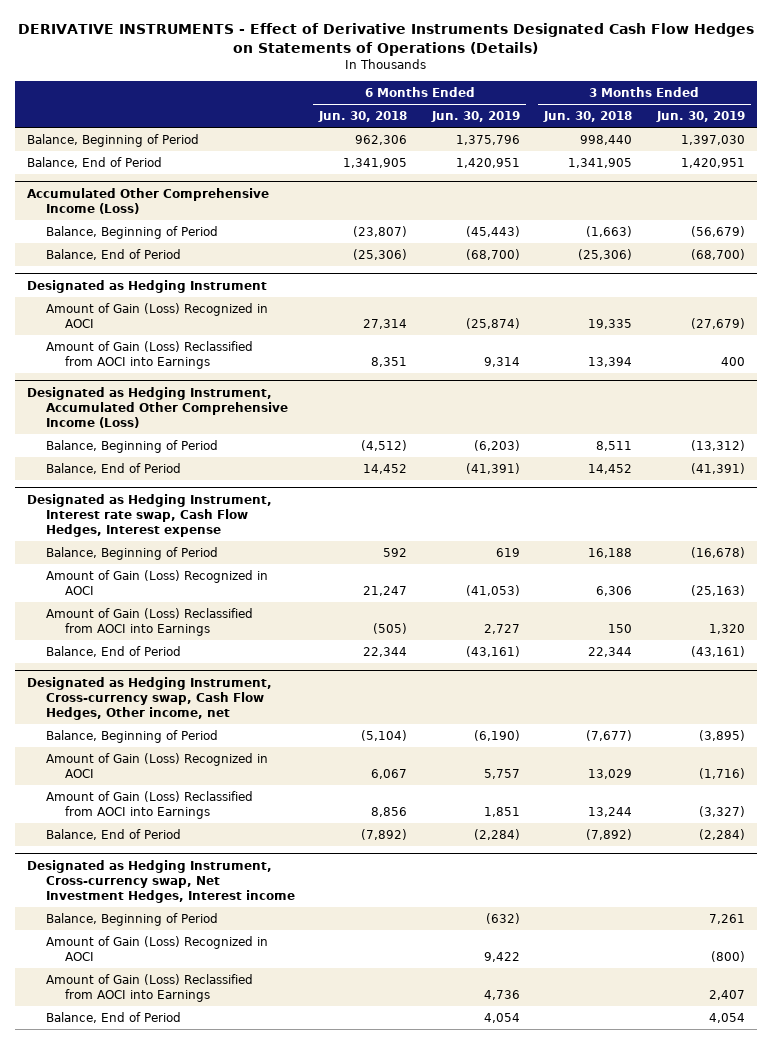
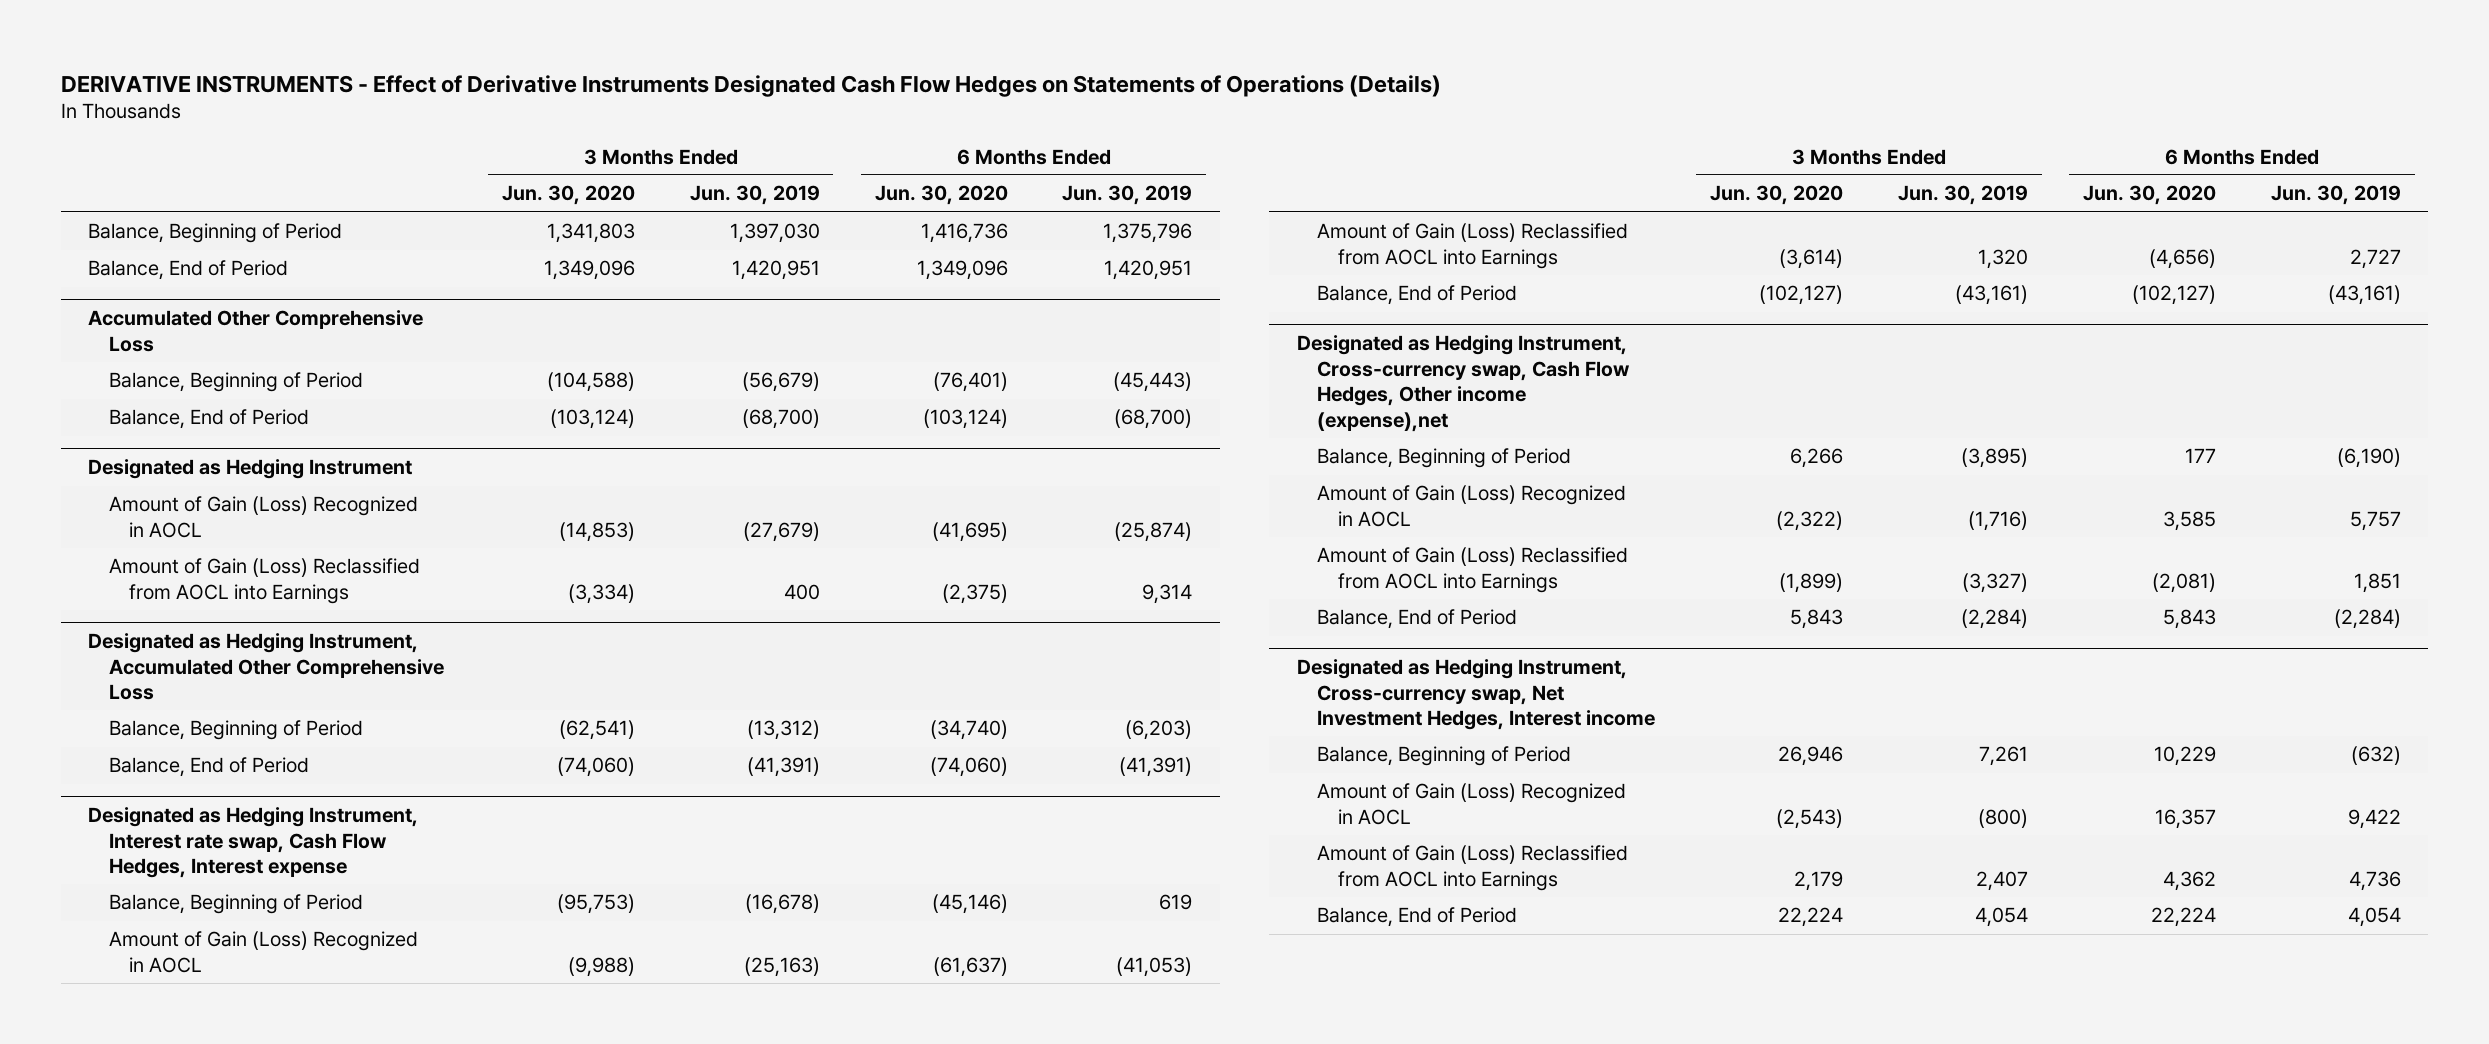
[318,111,408,123] Jun. 30, 2018 -> none
[543,111,633,123] Jun. 30, 2018 -> none
none -> [501,185,635,206] Jun. 30, 2020
none -> [874,185,1008,206] Jun. 30, 2020
[27,187,270,214] Accumulated Other Comprehensive Income (Loss) -> [88,310,424,352] Accumulated Other Comprehensive Loss
[45,302,268,329] Amount of Gain (Loss) Recognized in AOCI -> [108,496,418,538] Amount of Gain (Loss) Recognized in AOCL
[45,340,253,370] Amount of Gain (Loss) Reclassified from AOCI into Earnings -> [108,558,420,604] Amount of Gain (Loss) Reclassified from AOCL into Earnings
[27,386,288,429] Designated as Hedging Instrument, Accumulated Other Comprehensive Income (Loss) -> [88,633,444,701] Designated as Hedging Instrument, Accumulated Other Comprehensive Loss
[45,569,268,596] Amount of Gain (Loss) Recognized in AOCI -> [108,931,418,973] Amount of Gain (Loss) Recognized in AOCL
[45,607,253,637] Amount of Gain (Loss) Reclassified from AOCI into Earnings -> [1317,223,1629,269] Amount of Gain (Loss) Reclassified from AOCL into Earnings
[27,676,273,721] Designated as Hedging Instrument, Cross-currency swap, Cash Flow Hedges, Other income, net -> [1296,335,1631,432] Designated as Hedging Instrument, Cross-currency swap, Cash Flow Hedges, Other income (expense),net
[45,752,268,779] Amount of Gain (Loss) Recognized in AOCI -> [1317,485,1627,527] Amount of Gain (Loss) Recognized in AOCL
[45,790,253,820] Amount of Gain (Loss) Reclassified from AOCI into Earnings -> [1317,547,1629,593] Amount of Gain (Loss) Reclassified from AOCL into Earnings
[45,935,268,962] Amount of Gain (Loss) Recognized in AOCI -> [1317,783,1627,825] Amount of Gain (Loss) Recognized in AOCL
[45,973,253,1003] Amount of Gain (Loss) Reclassified from AOCI into Earnings -> [1317,845,1629,891] Amount of Gain (Loss) Reclassified from AOCL into Earnings

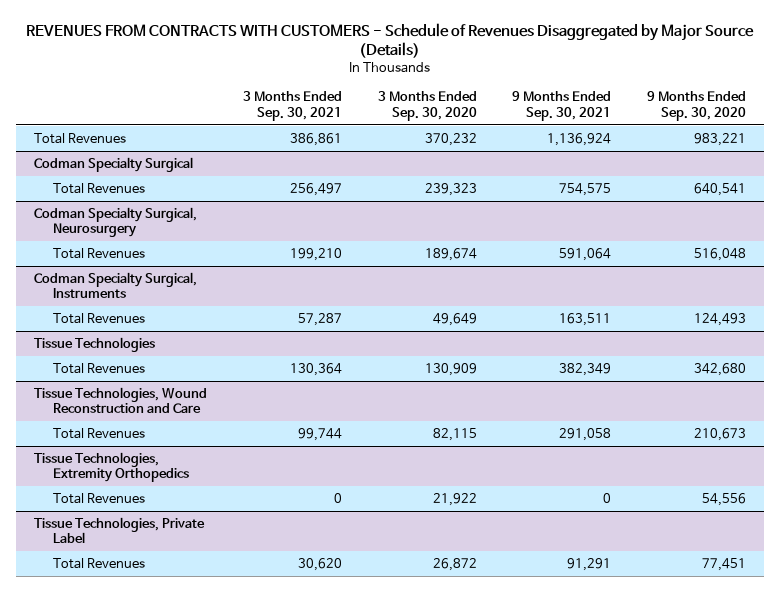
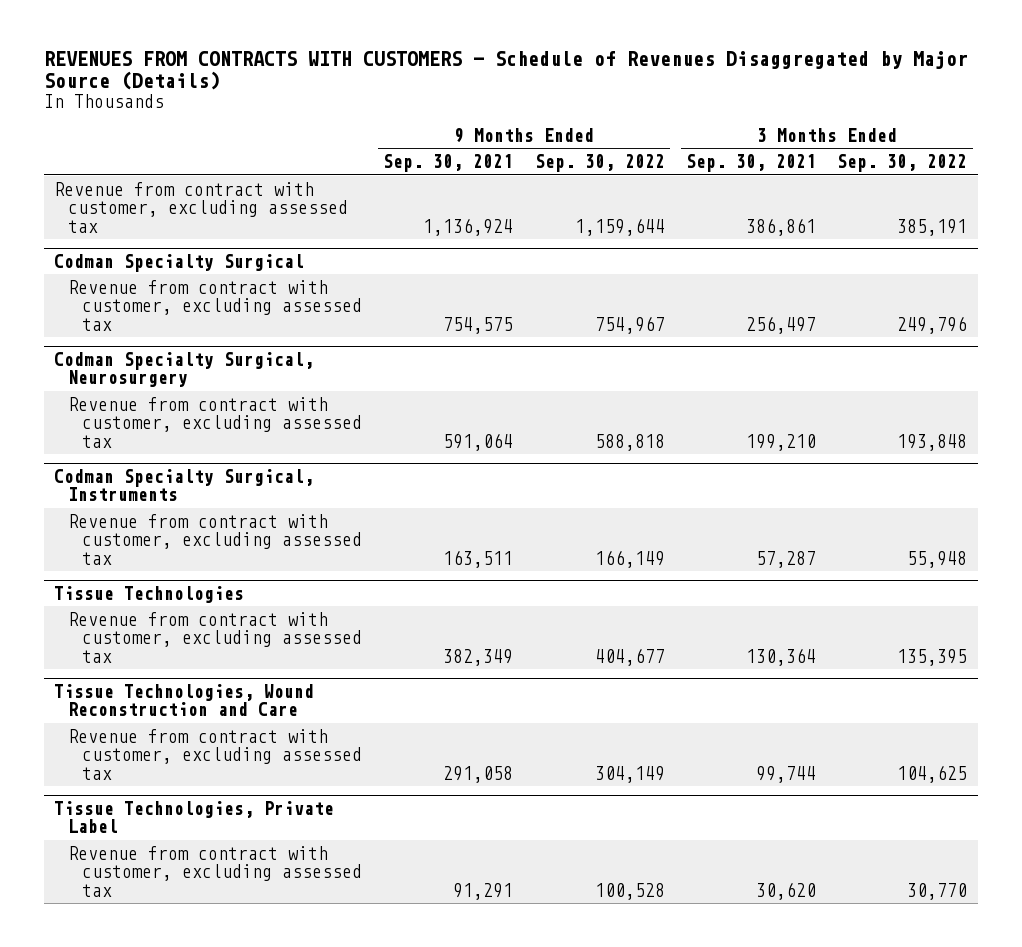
[377,91,477,121] 3 Months Ended Sep. 30, 2020 -> none
[647,91,747,121] 9 Months Ended Sep. 30, 2020 -> none
none -> [534,154,665,173] Sep. 30, 2022
none -> [837,154,968,173] Sep. 30, 2022
[34,132,127,144] Total Revenues -> [54,181,349,233] Revenue from contract with customer, excluding assessed tax
[53,182,146,194] Total Revenues -> [68,279,363,331] Revenue from contract with customer, excluding assessed tax
[53,247,146,259] Total Revenues -> [68,396,363,448] Revenue from contract with customer, excluding assessed tax
[53,312,146,324] Total Revenues -> [68,513,363,565] Revenue from contract with customer, excluding assessed tax
[53,362,146,374] Total Revenues -> [68,611,363,663] Revenue from contract with customer, excluding assessed tax
[34,451,190,483] Tissue Technologies, Extremity Orthopedics -> none
[53,492,146,504] Total Revenues -> none
[53,427,146,439] Total Revenues -> [68,728,363,780] Revenue from contract with customer, excluding assessed tax
[53,557,146,569] Total Revenues -> [68,845,363,897] Revenue from contract with customer, excluding assessed tax

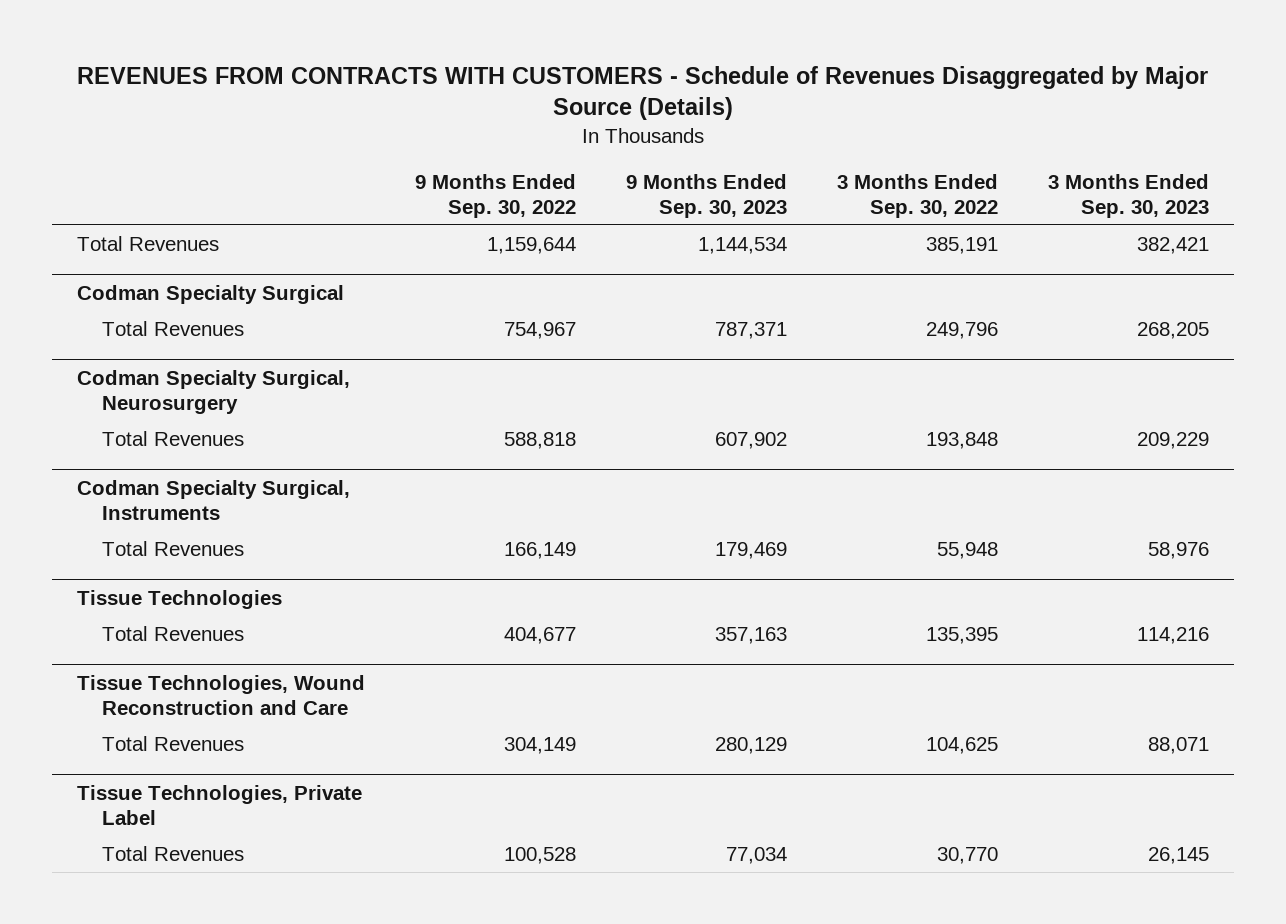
[383,154,514,173] Sep. 30, 2021 -> none
[686,154,817,173] Sep. 30, 2021 -> none
none -> [625,173,787,218] 9 Months Ended Sep. 30, 2023
none -> [1047,173,1209,218] 3 Months Ended Sep. 30, 2023
[54,181,349,233] Revenue from contract with customer, excluding assessed tax -> [76,236,219,252] Total Revenues
[68,279,363,331] Revenue from contract with customer, excluding assessed tax -> [102,321,245,337] Total Revenues
[68,396,363,448] Revenue from contract with customer, excluding assessed tax -> [102,431,245,447] Total Revenues
[68,513,363,565] Revenue from contract with customer, excluding assessed tax -> [102,541,245,557] Total Revenues
[68,611,363,663] Revenue from contract with customer, excluding assessed tax -> [102,626,245,642] Total Revenues
[68,728,363,780] Revenue from contract with customer, excluding assessed tax -> [102,736,245,752] Total Revenues
[68,845,363,897] Revenue from contract with customer, excluding assessed tax -> [102,846,245,862] Total Revenues

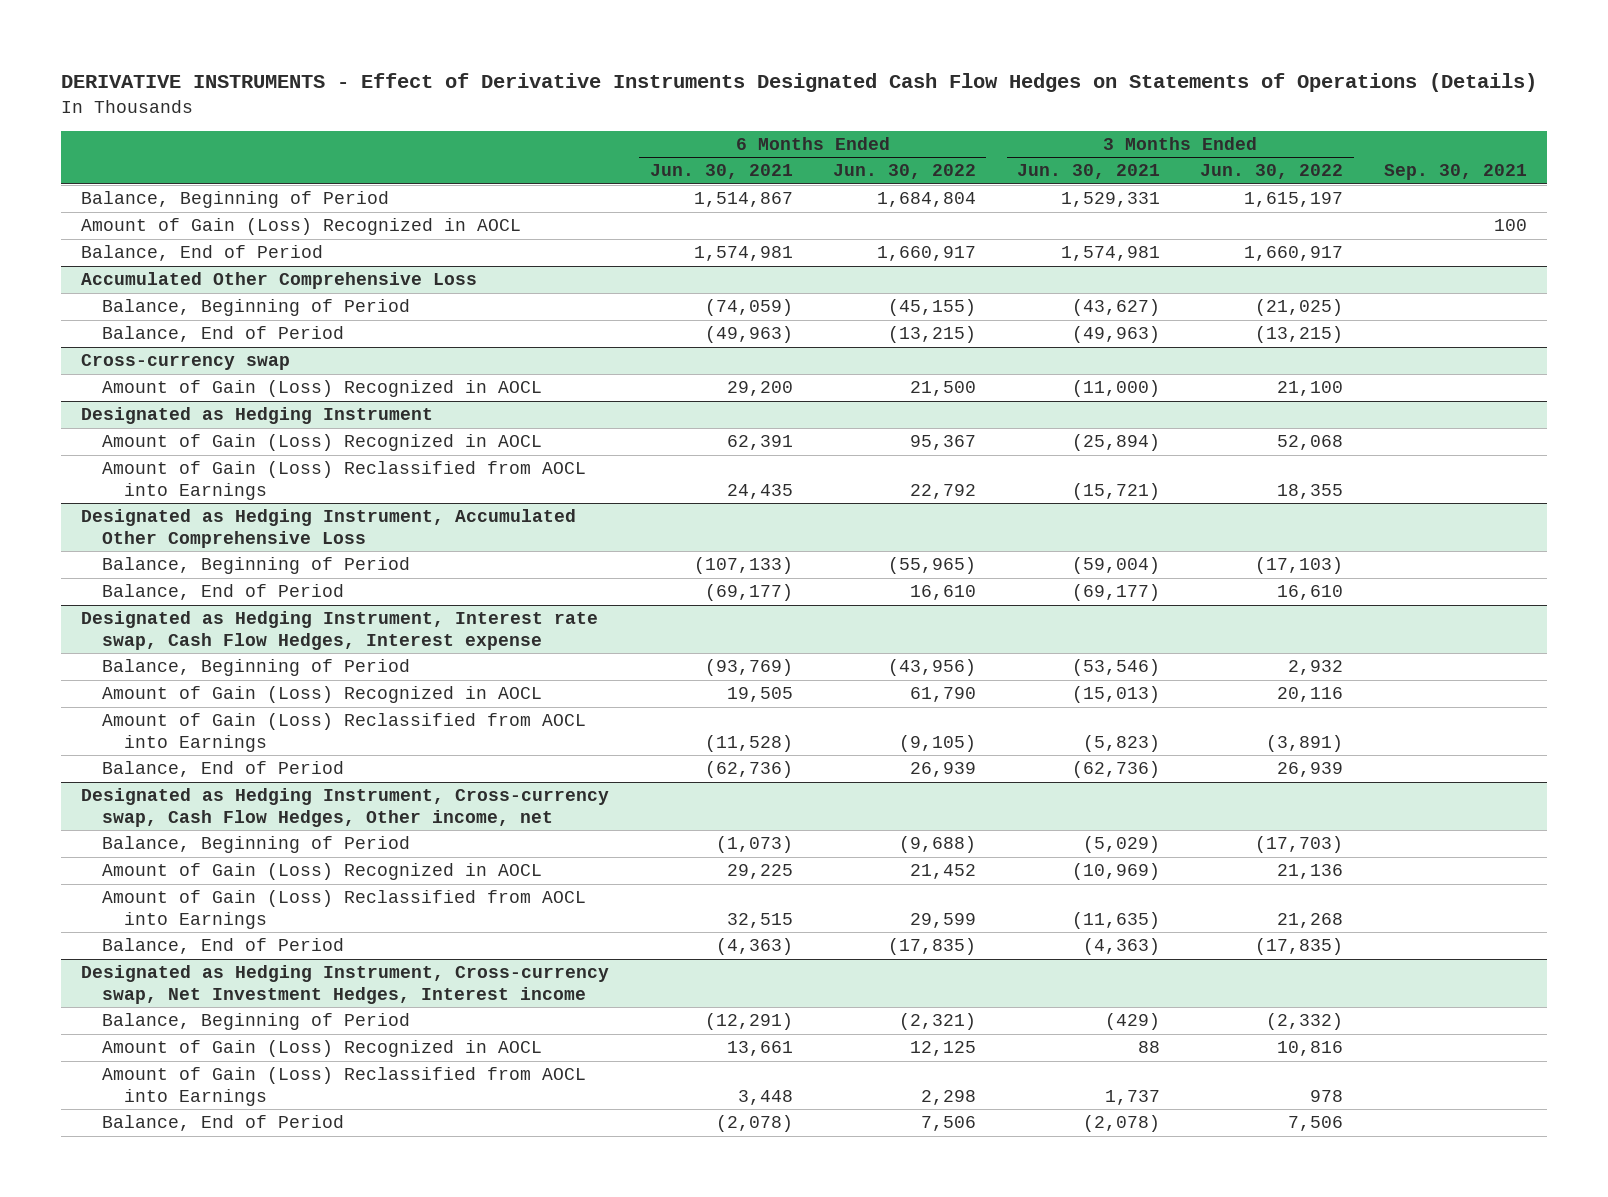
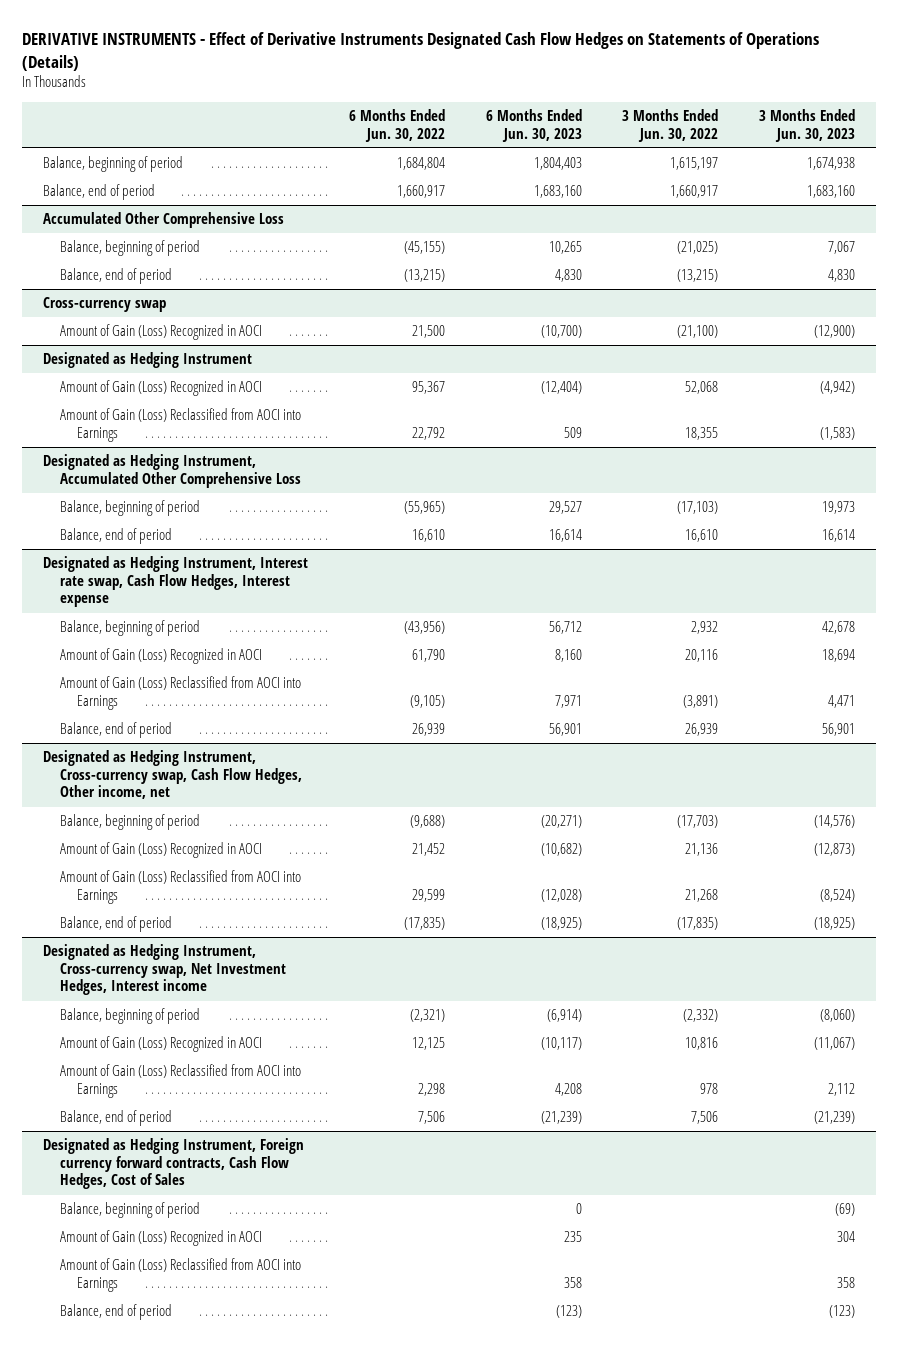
[649,164,793,180] Jun. 30, 2021 -> none
[1016,164,1160,180] Jun. 30, 2021 -> none
[1384,164,1528,181] Sep. 30, 2021 -> none
none -> [485,109,582,142] 6 Months Ended Jun. 30, 2023
none -> [759,109,856,142] 3 Months Ended Jun. 30, 2023
[80,218,521,236] Amount of Gain (Loss) Recognized in AOCL -> none
[80,191,389,209] Balance, Beginning of Period -> [42,156,183,173] Balance, beginning of period
[80,245,323,262] Balance, End of Period -> [42,184,155,201] Balance, end of period
[102,299,411,317] Balance, Beginning of Period -> [60,240,201,257] Balance, beginning of period
[102,326,345,343] Balance, End of Period -> [60,268,173,285] Balance, end of period
[102,380,543,398] Amount of Gain (Loss) Recognized in AOCL -> [60,324,263,341] Amount of Gain (Loss) Recognized in AOCI
[1277,381,1344,397] 21,100 -> [677,325,719,339] (21,100)
[102,434,543,452] Amount of Gain (Loss) Recognized in AOCL -> [60,380,263,397] Amount of Gain (Loss) Recognized in AOCI
[102,461,587,500] Amount of Gain (Loss) Reclassified from AOCL into Earnings -> [60,408,302,442] Amount of Gain (Loss) Reclassified from AOCI into Earnings
[102,557,411,575] Balance, Beginning of Period -> [60,500,201,517] Balance, beginning of period
[102,584,345,601] Balance, End of Period -> [60,528,173,545] Balance, end of period
[102,659,411,677] Balance, Beginning of Period -> [60,620,201,637] Balance, beginning of period
[102,686,543,704] Amount of Gain (Loss) Recognized in AOCL -> [60,648,263,665] Amount of Gain (Loss) Recognized in AOCI
[102,713,587,752] Amount of Gain (Loss) Reclassified from AOCL into Earnings -> [60,676,302,710] Amount of Gain (Loss) Reclassified from AOCI into Earnings
[102,761,345,778] Balance, End of Period -> [60,722,173,739] Balance, end of period
[102,836,411,854] Balance, Beginning of Period -> [60,814,201,831] Balance, beginning of period
[102,863,543,881] Amount of Gain (Loss) Recognized in AOCL -> [60,842,263,859] Amount of Gain (Loss) Recognized in AOCI
[102,890,587,929] Amount of Gain (Loss) Reclassified from AOCL into Earnings -> [60,870,302,904] Amount of Gain (Loss) Reclassified from AOCI into Earnings
[102,938,345,955] Balance, End of Period -> [60,916,173,933] Balance, end of period
[102,1013,411,1031] Balance, Beginning of Period -> [60,1008,201,1025] Balance, beginning of period
[102,1040,543,1058] Amount of Gain (Loss) Recognized in AOCL -> [60,1036,263,1053] Amount of Gain (Loss) Recognized in AOCI
[102,1067,587,1106] Amount of Gain (Loss) Reclassified from AOCL into Earnings -> [60,1064,302,1098] Amount of Gain (Loss) Reclassified from AOCI into Earnings
[102,1115,345,1132] Balance, End of Period -> [60,1110,173,1127] Balance, end of period
none -> [42,1138,304,1190] Designated as Hedging Instrument, Foreign currency forward contracts, Cash Flow Hedges, Cost of Sales
none -> [60,1202,201,1219] Balance, beginning of period
none -> [60,1230,263,1247] Amount of Gain (Loss) Recognized in AOCI
none -> [60,1258,302,1292] Amount of Gain (Loss) Reclassified from AOCI into Earnings
none -> [60,1304,173,1321] Balance, end of period

